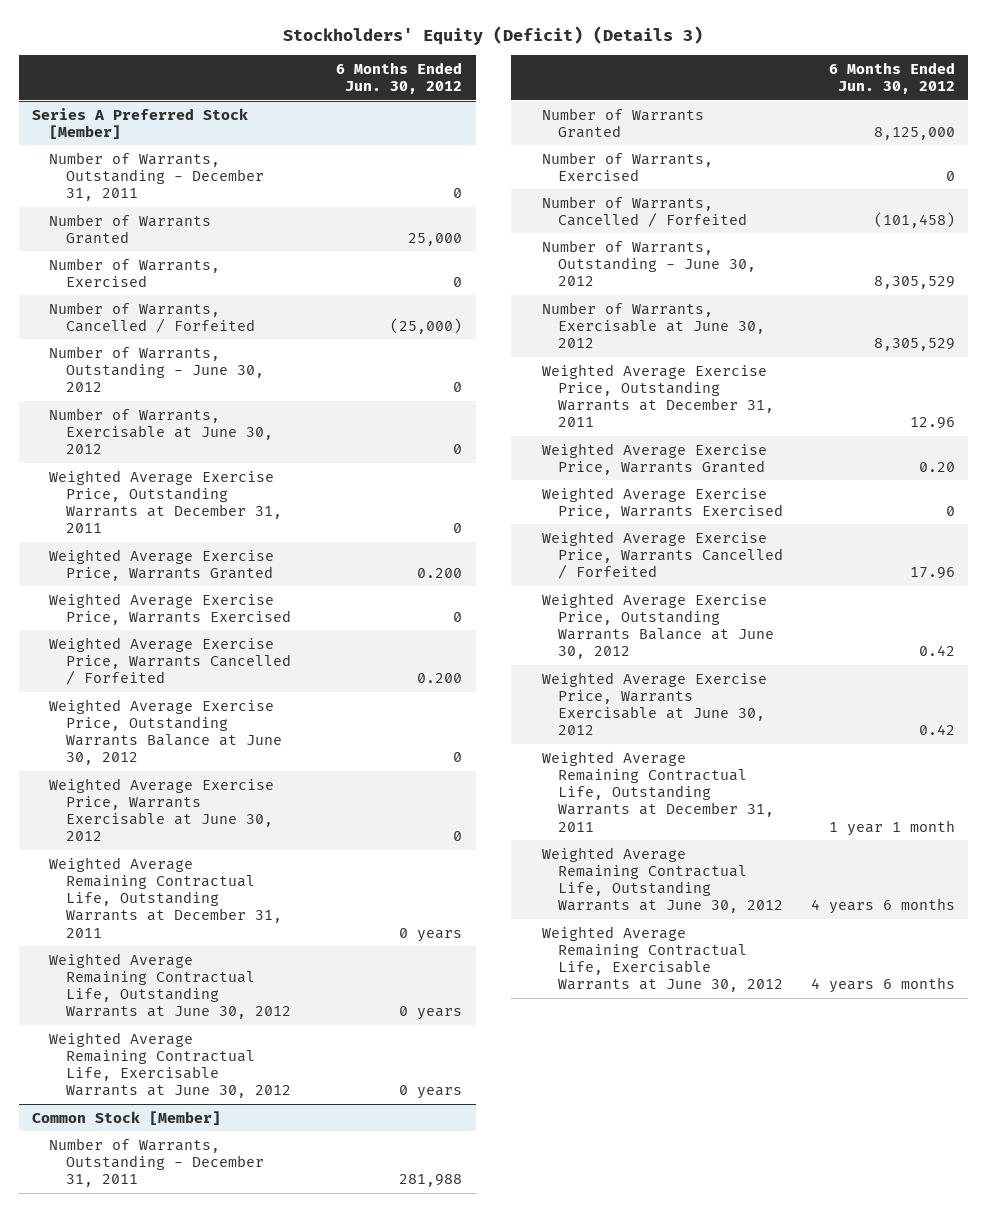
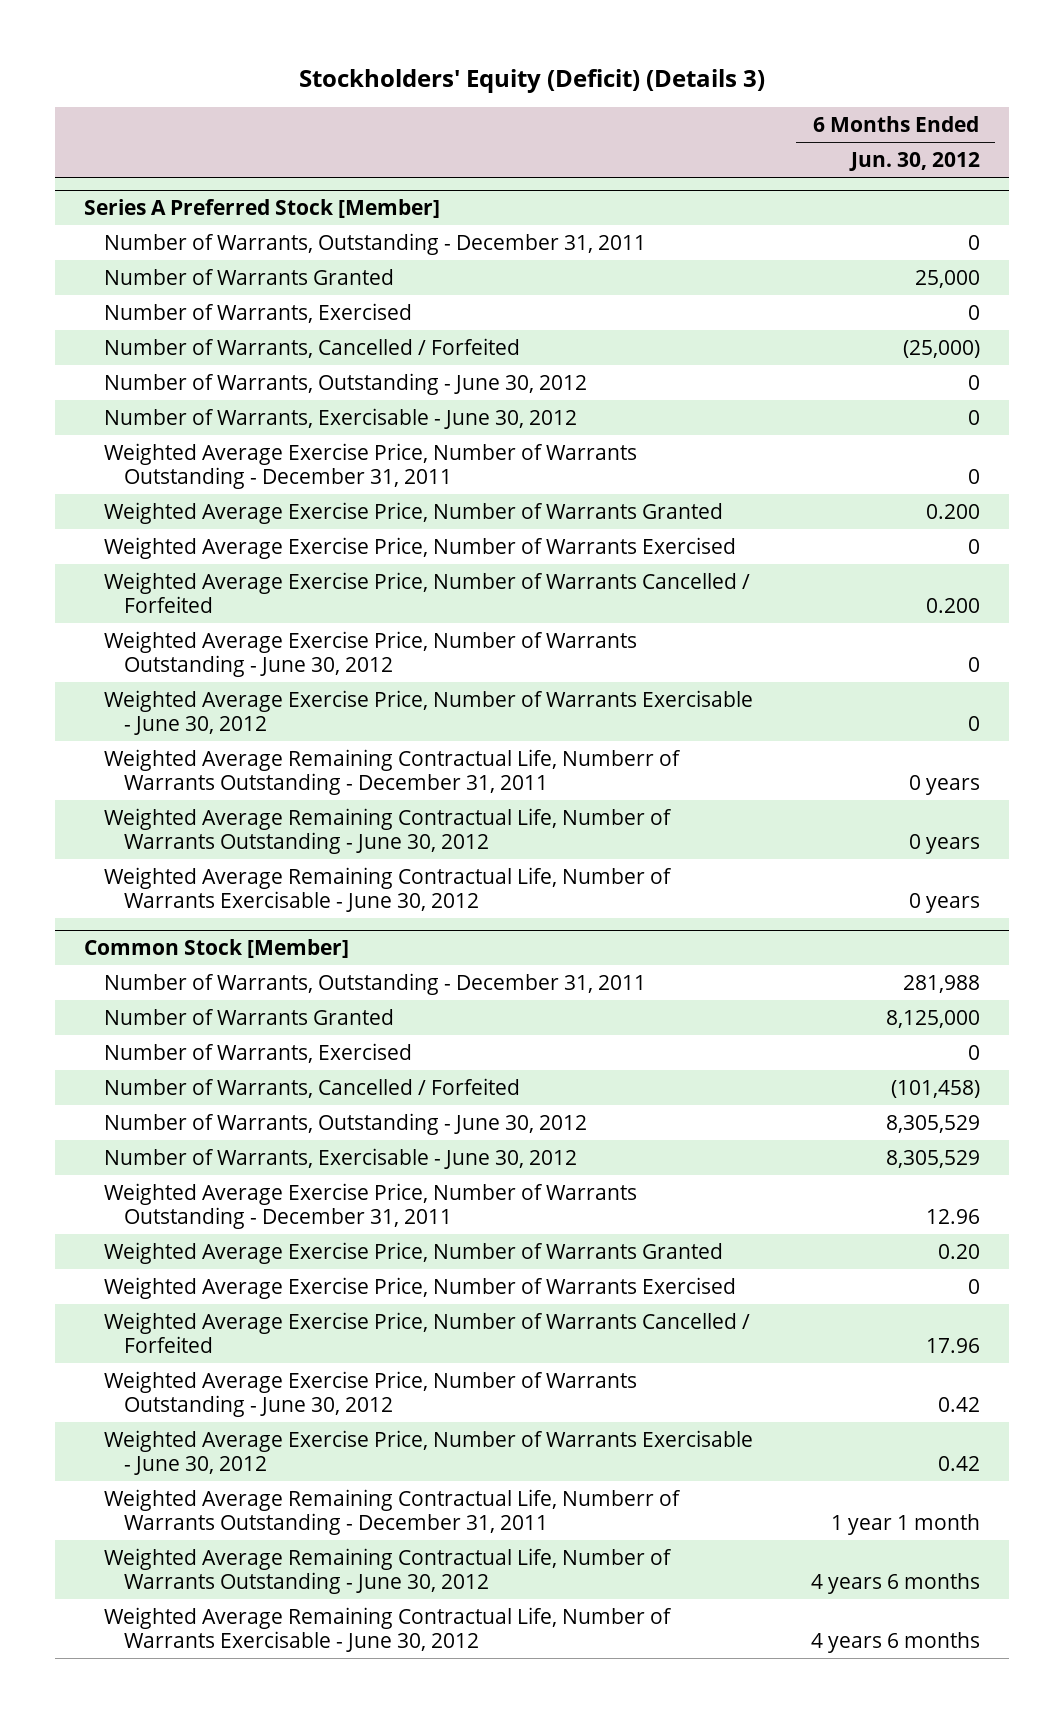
[49,407,273,455] Number of Warrants, Exercisable at June 30, 2012 -> [103,407,577,429] Number of Warrants, Exercisable - June 30, 2012
[49,469,282,534] Weighted Average Exercise Price, Outstanding Warrants at December 31, 2011 -> [103,442,637,490] Weighted Average Exercise Price, Number of Warrants Outstanding - December 31, 2011
[49,548,275,581] Weighted Average Exercise Price, Warrants Granted -> [103,501,723,524] Weighted Average Exercise Price, Number of Warrants Granted
[49,592,291,625] Weighted Average Exercise Price, Warrants Exercised -> [103,536,736,559] Weighted Average Exercise Price, Number of Warrants Exercised
[49,636,291,686] Weighted Average Exercise Price, Warrants Cancelled / Forfeited -> [103,571,750,614] Weighted Average Exercise Price, Number of Warrants Cancelled / Forfeited
[49,698,282,766] Weighted Average Exercise Price, Outstanding Warrants Balance at June 30, 2012 -> [103,630,637,678] Weighted Average Exercise Price, Number of Warrants Outstanding - June 30, 2012
[49,777,275,842] Weighted Average Exercise Price, Warrants Exercisable at June 30, 2012 -> [103,689,753,736] Weighted Average Exercise Price, Number of Warrants Exercisable - June 30, 2012
[49,856,282,938] Weighted Average Remaining Contractual Life, Outstanding Warrants at December 31, 2011 -> [103,748,681,796] Weighted Average Remaining Contractual Life, Numberr of Warrants Outstanding - December 31, 2011
[49,952,291,1020] Weighted Average Remaining Contractual Life, Outstanding Warrants at June 30, 2012 -> [103,807,672,855] Weighted Average Remaining Contractual Life, Number of Warrants Outstanding - June 30, 2012
[49,1031,291,1099] Weighted Average Remaining Contractual Life, Exercisable Warrants at June 30, 2012 -> [103,866,672,913] Weighted Average Remaining Contractual Life, Number of Warrants Exercisable - June 30, 2012
[541,301,766,349] Number of Warrants, Exercisable at June 30, 2012 -> [103,1147,577,1169] Number of Warrants, Exercisable - June 30, 2012
[541,363,775,428] Weighted Average Exercise Price, Outstanding Warrants at December 31, 2011 -> [103,1182,637,1230] Weighted Average Exercise Price, Number of Warrants Outstanding - December 31, 2011
[541,442,767,475] Weighted Average Exercise Price, Warrants Granted -> [103,1241,723,1264] Weighted Average Exercise Price, Number of Warrants Granted
[541,486,784,519] Weighted Average Exercise Price, Warrants Exercised -> [103,1276,736,1299] Weighted Average Exercise Price, Number of Warrants Exercised
[541,530,784,580] Weighted Average Exercise Price, Warrants Cancelled / Forfeited -> [103,1311,750,1354] Weighted Average Exercise Price, Number of Warrants Cancelled / Forfeited
[541,592,775,660] Weighted Average Exercise Price, Outstanding Warrants Balance at June 30, 2012 -> [103,1370,637,1418] Weighted Average Exercise Price, Number of Warrants Outstanding - June 30, 2012
[541,671,767,736] Weighted Average Exercise Price, Warrants Exercisable at June 30, 2012 -> [103,1429,753,1476] Weighted Average Exercise Price, Number of Warrants Exercisable - June 30, 2012
[541,750,775,832] Weighted Average Remaining Contractual Life, Outstanding Warrants at December 31, 2011 -> [103,1488,681,1536] Weighted Average Remaining Contractual Life, Numberr of Warrants Outstanding - December 31, 2011
[541,846,784,914] Weighted Average Remaining Contractual Life, Outstanding Warrants at June 30, 2012 -> [103,1547,672,1595] Weighted Average Remaining Contractual Life, Number of Warrants Outstanding - June 30, 2012
[541,925,784,993] Weighted Average Remaining Contractual Life, Exercisable Warrants at June 30, 2012 -> [103,1606,672,1653] Weighted Average Remaining Contractual Life, Number of Warrants Exercisable - June 30, 2012

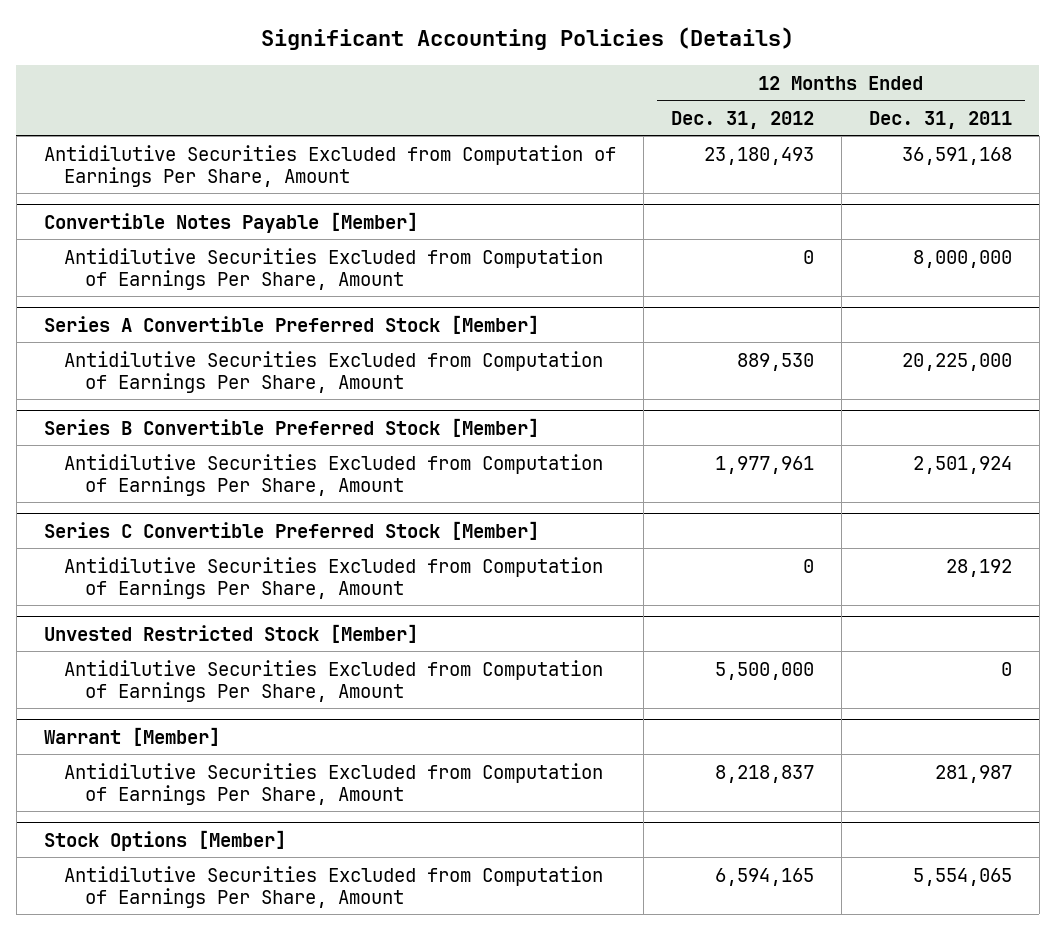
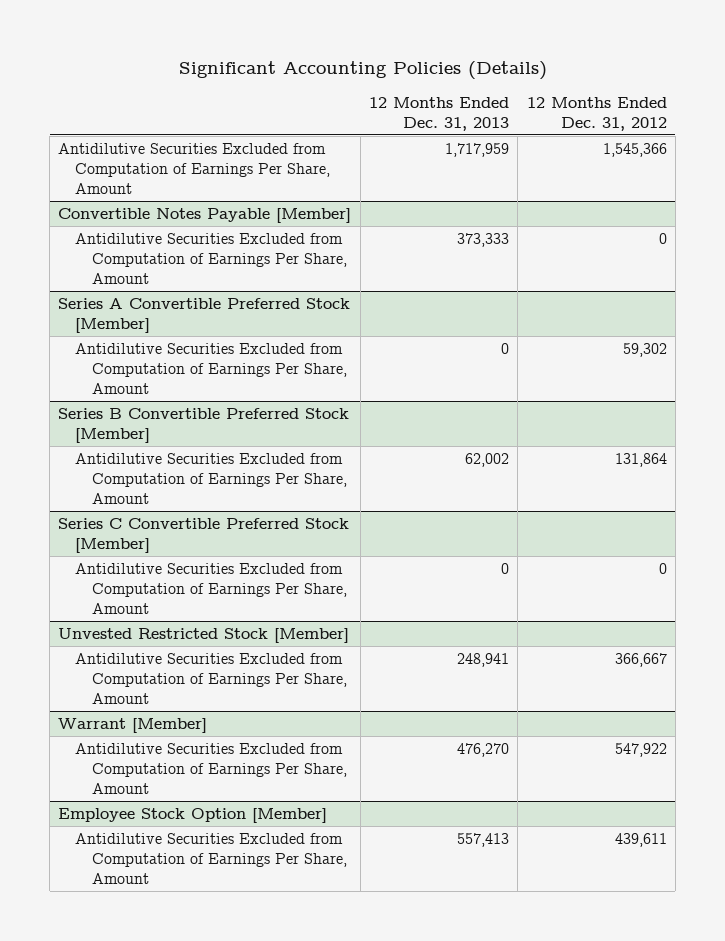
[868,110,1012,129] Dec. 31, 2011 -> none
none -> [369,96,510,131] 12 Months Ended Dec. 31, 2013
[703,146,814,165] 23,180,493 -> [602,142,667,157] 1,545,366
[736,352,814,371] 889,530 -> [622,342,667,357] 59,302
[714,455,814,474] 1,977,961 -> [614,452,667,467] 131,864
[714,661,814,680] 5,500,000 -> [614,652,667,667] 366,667
[714,764,814,783] 8,218,837 -> [614,742,667,757] 547,922
[43,829,286,851] Stock Options [Member] -> [58,807,328,823] Employee Stock Option [Member]
[714,867,814,886] 6,594,165 -> [614,832,667,847] 439,611

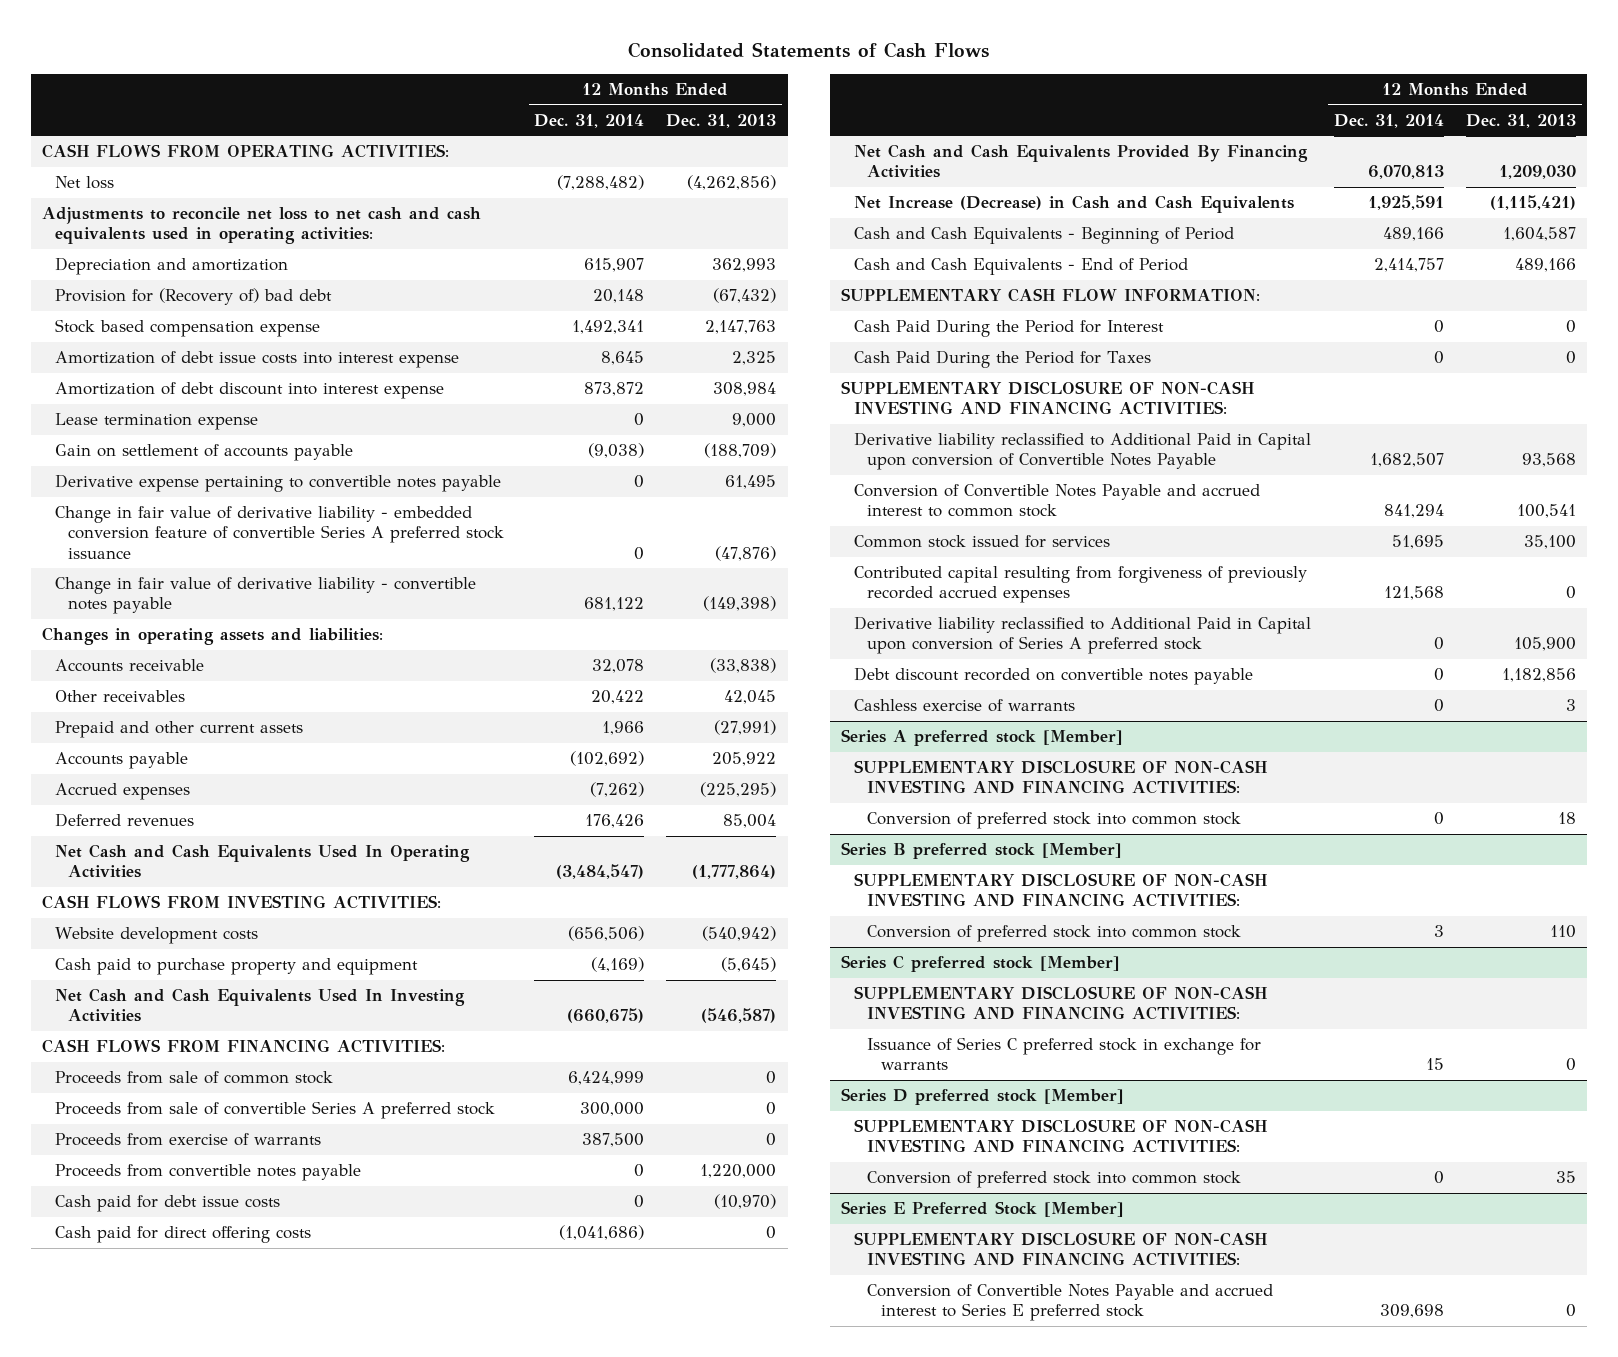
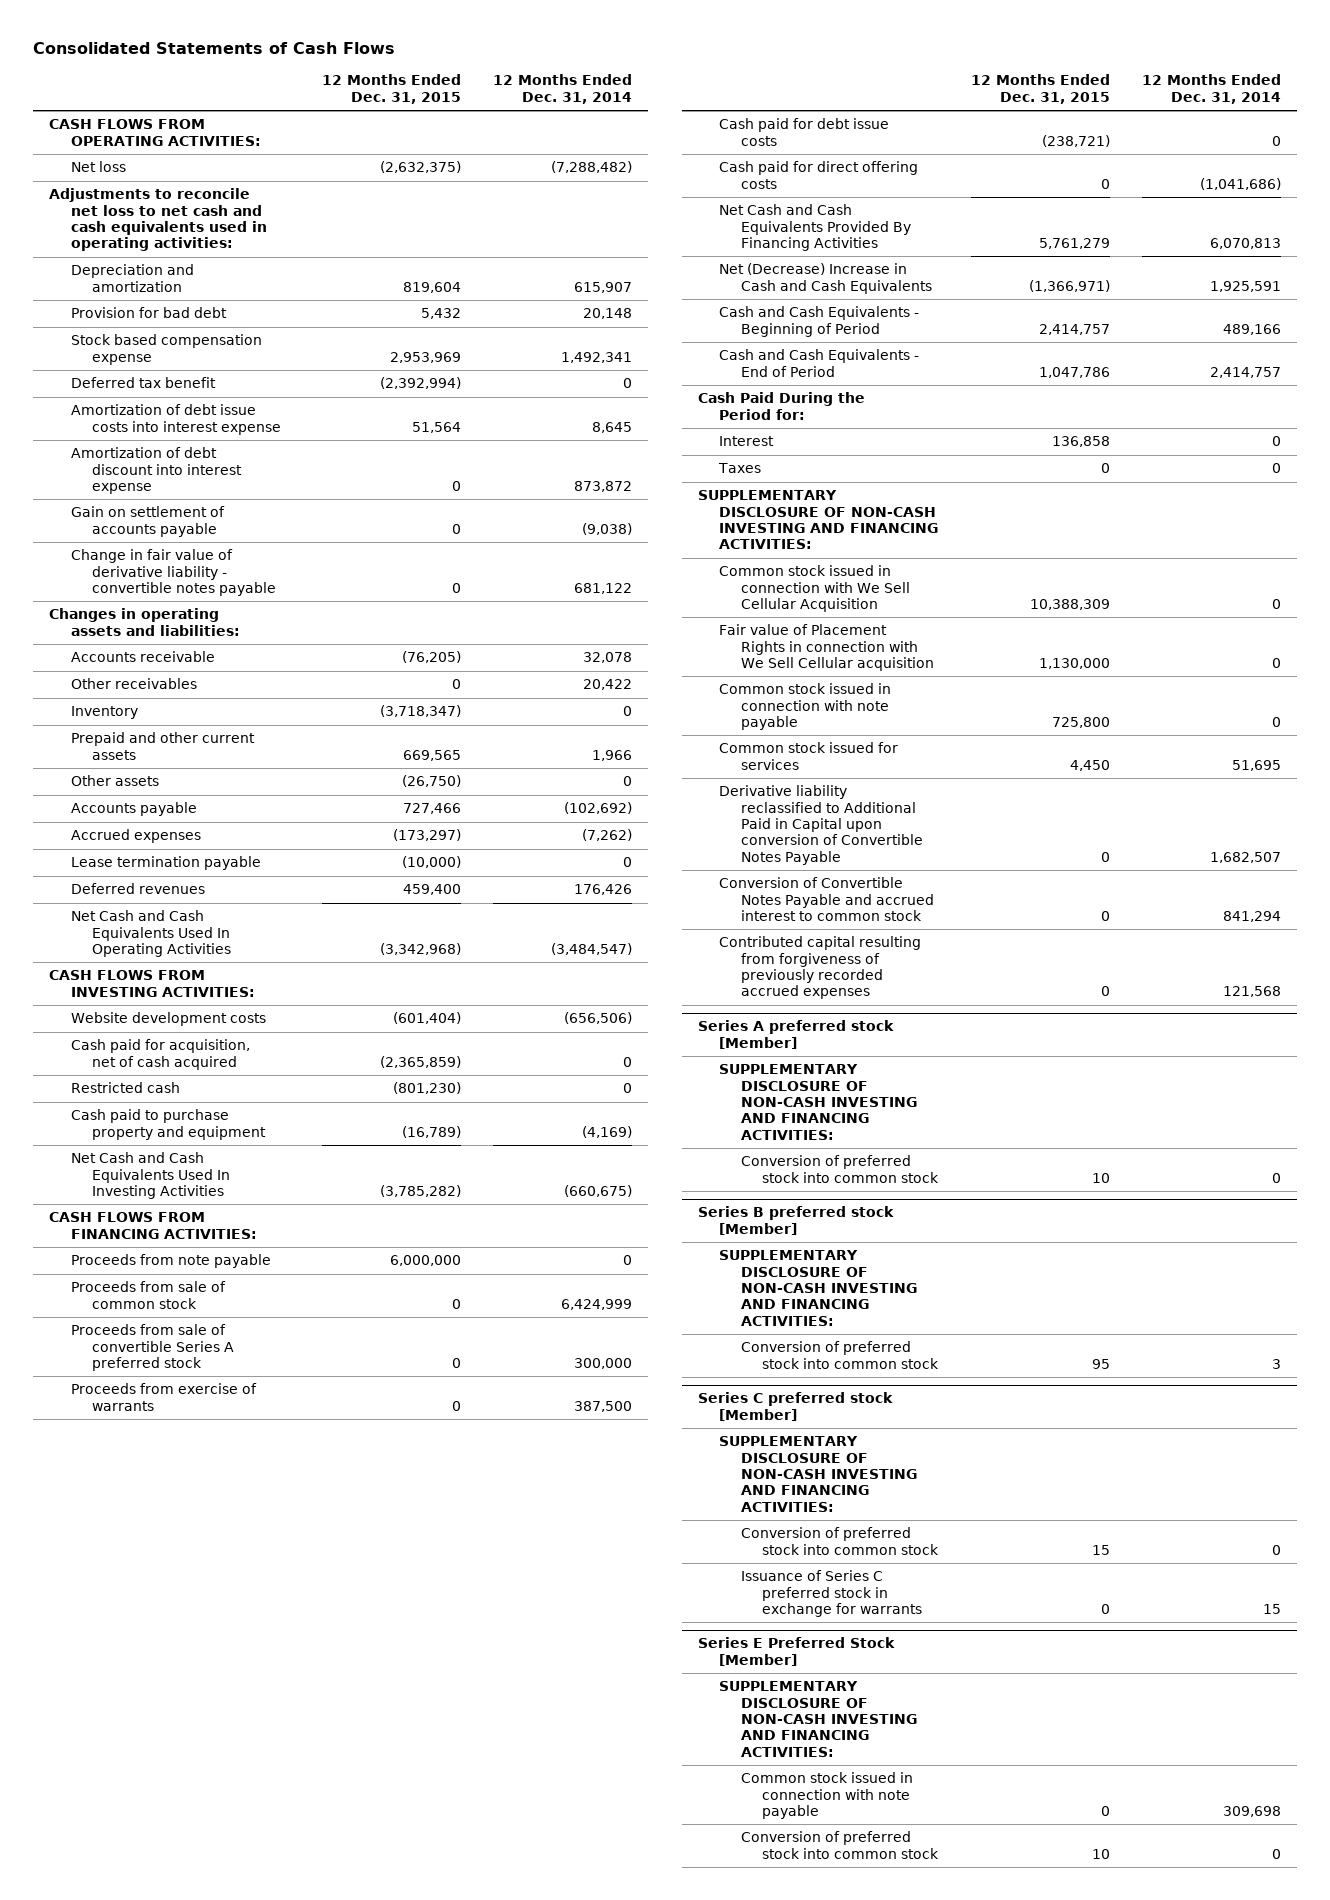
[666,113,777,128] Dec. 31, 2013 -> none
none -> [321,74,461,104] 12 Months Ended Dec. 31, 2015
[54,288,332,306] Provision for (Recovery of) bad debt -> [70,307,227,319] Provision for bad debt
none -> [70,377,216,389] Deferred tax benefit
[54,413,258,431] Lease termination expense -> none
[54,474,501,493] Derivative expense pertaining to convertible notes payable -> none
[54,506,504,559] Change in fair value of derivative liability - embedded conversion feature of convertible Series A preferred stock issuance -> none
none -> [70,706,138,720] Inventory
none -> [70,775,159,787] Other assets
none -> [70,856,261,871] Lease termination payable
none -> [70,1039,250,1070] Cash paid for acquisition, net of cash acquired
none -> [70,1082,180,1094] Restricted cash
none -> [70,1254,271,1269] Proceeds from note payable
[54,1164,361,1182] Proceeds from convertible notes payable -> none
[854,195,1295,214] Net Increase (Decrease) in Cash and Cash Equivalents -> [719,263,932,294] Net (Decrease) Increase in Cash and Cash Equivalents
[841,288,1261,303] SUPPLEMENTARY CASH FLOW INFORMATION: -> [697,392,865,420] Cash Paid During the Period for:
[854,319,1165,338] Cash Paid During the Period for Interest -> [719,436,775,447] Interest
[854,350,1152,369] Cash Paid During the Period for Taxes -> [718,463,762,474] Taxes
none -> [719,565,910,612] Common stock issued in connection with We Sell Cellular Acquisition
none -> [719,624,934,671] Fair value of Placement Rights in connection with We Sell Cellular acquisition
none -> [719,683,892,730] Common stock issued in connection with note payable
[854,535,1111,549] Common stock issued for services -> [719,742,899,770] Common stock issued for services
[854,616,1312,655] Derivative liability reclassified to Additional Paid in Capital upon conversion of Series A preferred stock -> none
[854,667,1254,686] Debt discount recorded on convertible notes payable -> none
[854,699,1076,713] Cashless exercise of warrants -> none
[841,1088,1125,1106] Series D preferred stock [Member] -> none
[854,1119,1268,1154] SUPPLEMENTARY DISCLOSURE OF NON-CASH INVESTING AND FINANCING ACTIVITIES: -> none
[867,1037,1262,1071] Issuance of Series C preferred stock in exchange for warrants -> [740,1570,923,1617] Issuance of Series C preferred stock in exchange for warrants
[867,1284,1274,1322] Conversion of Convertible Notes Payable and accrued interest to Series E preferred stock -> [740,1772,913,1819] Common stock issued in connection with note payable
none -> [740,1831,940,1859] Conversion of preferred stock into common stock

